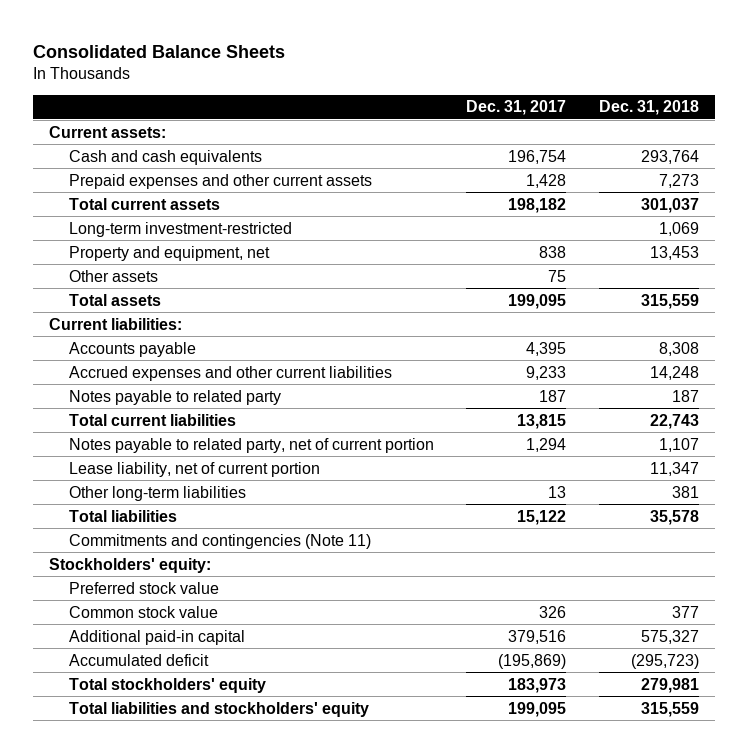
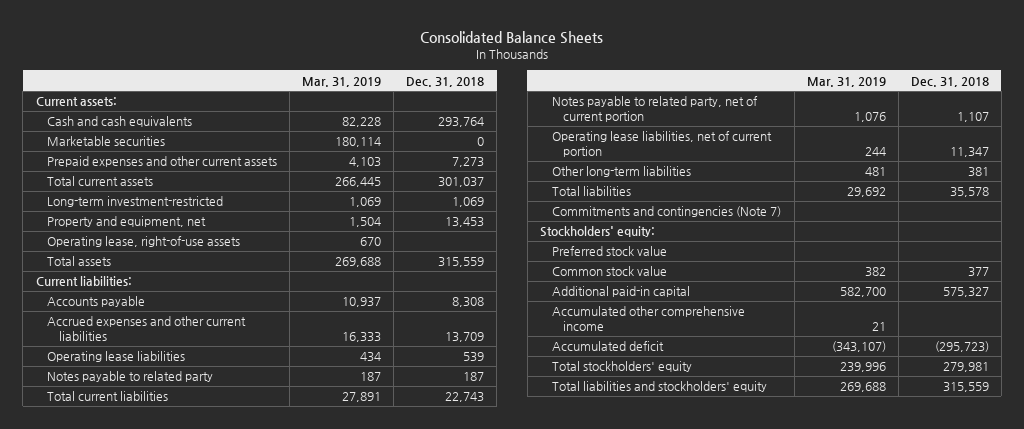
[466,100,567,116] Dec. 31, 2017 -> none
none -> [302,76,382,87] Mar. 31, 2019
none -> [47,136,166,147] Marketable securities
[69,269,159,282] Other assets -> none
none -> [47,236,241,248] Operating lease, right-of-use assets
[649,365,699,380] 14,248 -> [445,332,485,343] 13,709
none -> [47,351,186,363] Operating lease liabilities
[69,461,321,477] Lease liability, net of current portion -> [551,131,772,158] Operating lease liabilities, net of current portion
[69,533,372,549] Commitments and contingencies (Note 11) -> [551,206,781,218] Commitments and contingencies (Note 7)
none -> [551,306,745,332] Accumulated other comprehensive income

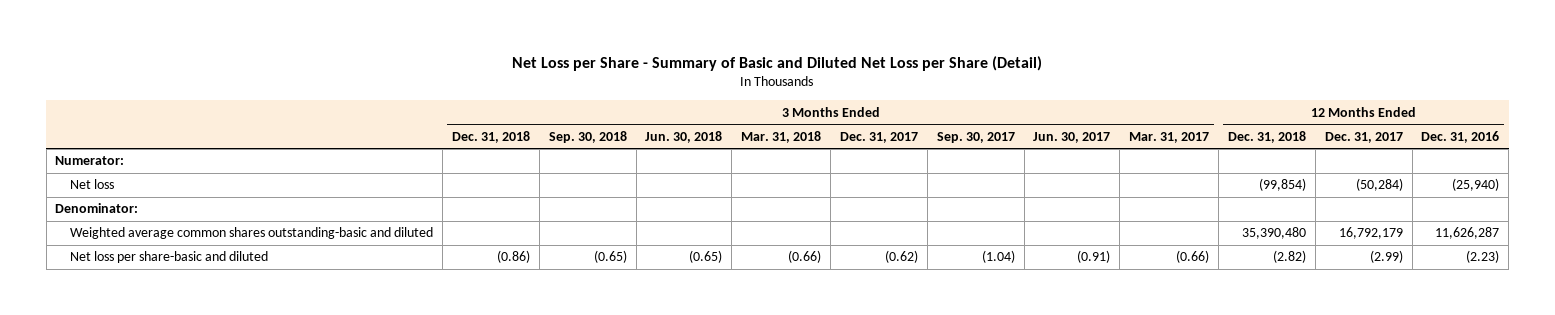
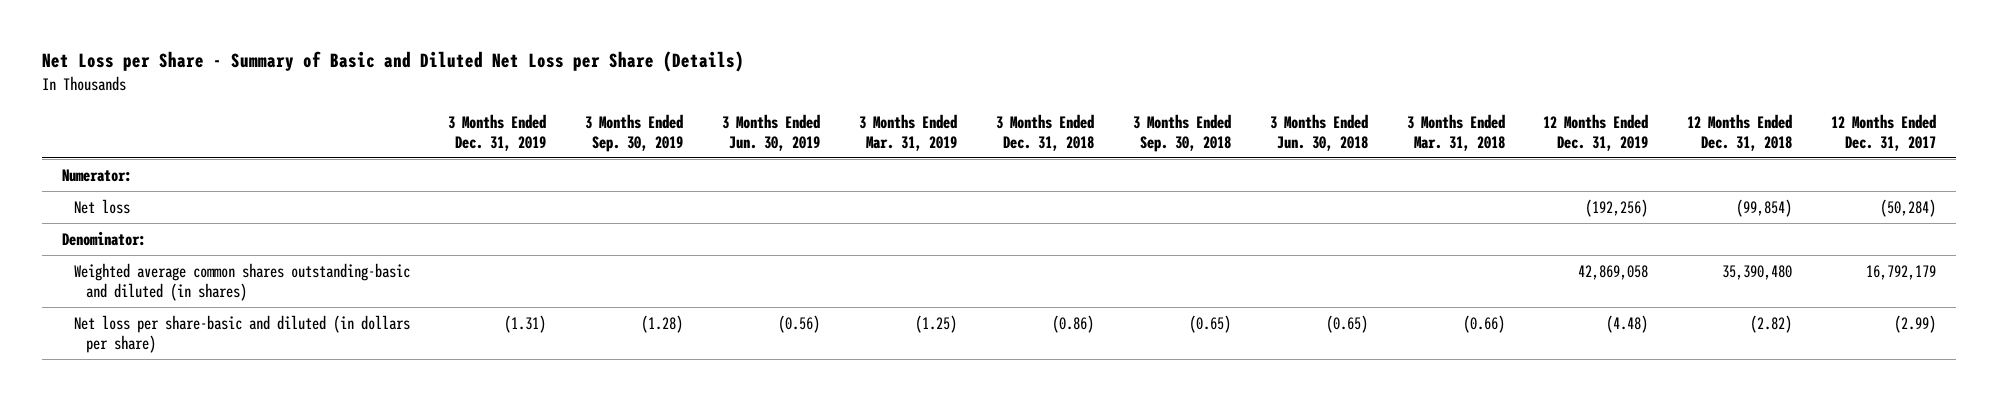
[512,55,1043,71] Net Loss per Share - Summary of Basic and Diluted Net Loss per Share (Detail) -> [42,51,745,73] Net Loss per Share - Summary of Basic and Diluted Net Loss per Share (Details)
[839,131,918,143] Dec. 31, 2017 -> none
[936,131,1015,143] Sep. 30, 2017 -> none
[1033,131,1111,143] Jun. 30, 2017 -> none
[1129,131,1210,143] Mar. 31, 2017 -> none
[1421,130,1500,143] Dec. 31, 2016 -> none
none -> [448,113,547,151] 3 Months Ended Dec. 31, 2019
none -> [585,113,684,152] 3 Months Ended Sep. 30, 2019
none -> [722,113,821,151] 3 Months Ended Jun. 30, 2019
none -> [859,113,958,151] 3 Months Ended Mar. 31, 2019
none -> [1543,113,1649,151] 12 Months Ended Dec. 31, 2019
[70,227,434,240] Weighted average common shares outstanding-basic and diluted -> [73,262,410,301] Weighted average common shares outstanding-basic and diluted (in shares)
[70,251,269,264] Net loss per share-basic and diluted -> [73,314,410,353] Net loss per share-basic and diluted (in dollars per share)

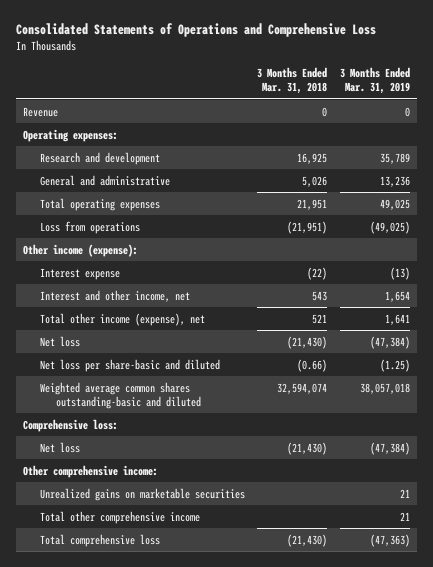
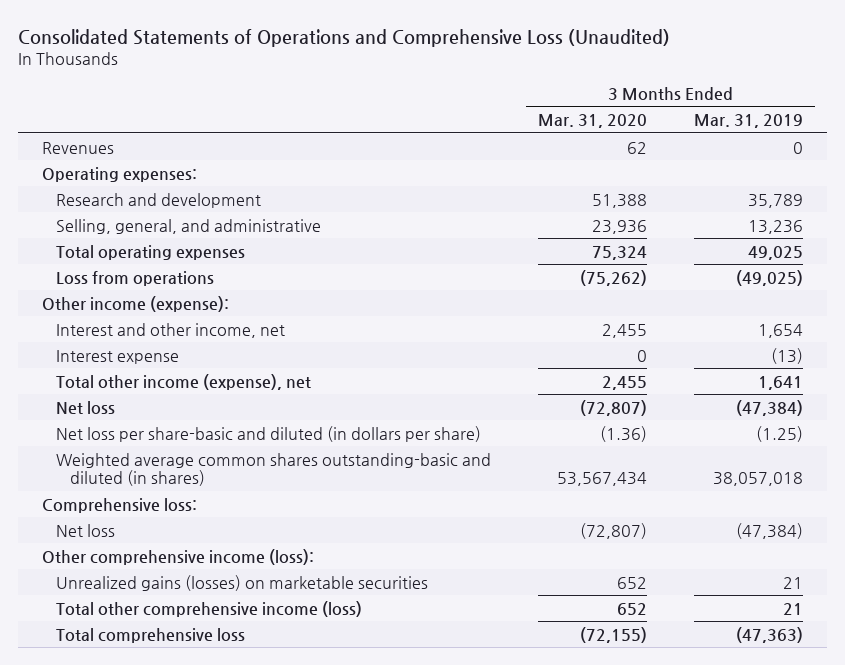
[16,23,377,38] Consolidated Statements of Operations and Comprehensive Loss -> [17,28,670,47] Consolidated Statements of Operations and Comprehensive Loss (Unaudited)
[257,66,328,95] 3 Months Ended Mar. 31, 2018 -> none
none -> [538,114,648,129] Mar. 31, 2020
[22,106,58,117] Revenue -> none
none -> [41,141,114,154] Revenues
[39,174,170,186] General and administrative -> [55,218,321,234] Selling, general, and administrative
[39,267,120,280] Interest expense -> [55,349,179,364] Interest expense
[39,358,220,372] Net loss per share-basic and diluted -> [55,425,481,442] Net loss per share-basic and diluted (in dollars per share)
[39,381,202,409] Weighted average common shares outstanding-basic and diluted -> [55,452,491,487] Weighted average common shares outstanding-basic and diluted (in shares)
[22,464,158,478] Other comprehensive income: -> [41,548,314,565] Other comprehensive income (loss):
[39,487,245,501] Unrealized gains on marketable securities -> [55,574,428,591] Unrealized gains (losses) on marketable securities
[39,510,200,524] Total other comprehensive income -> [55,600,362,617] Total other comprehensive income (loss)

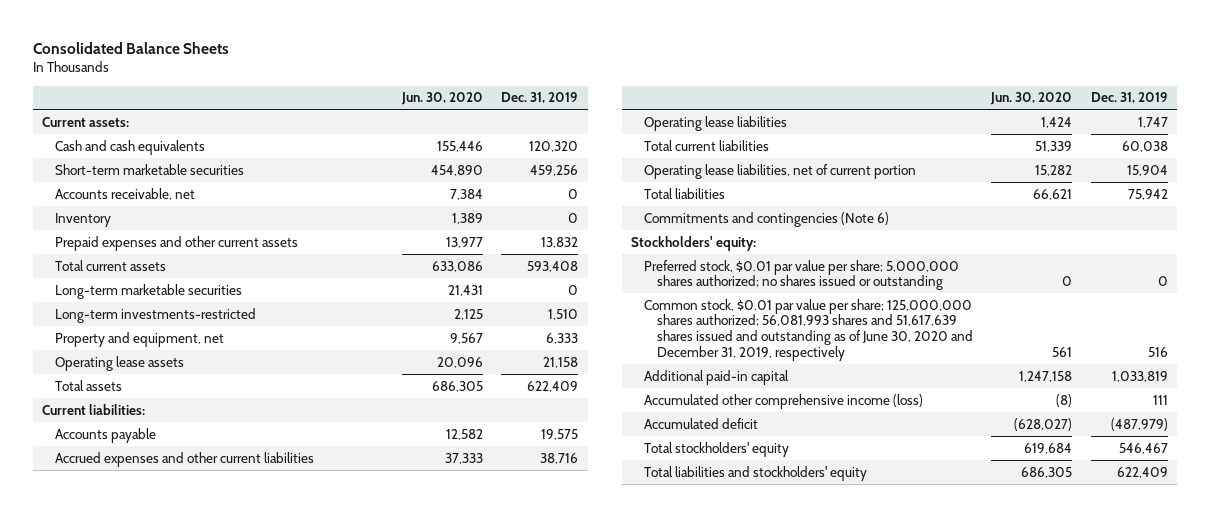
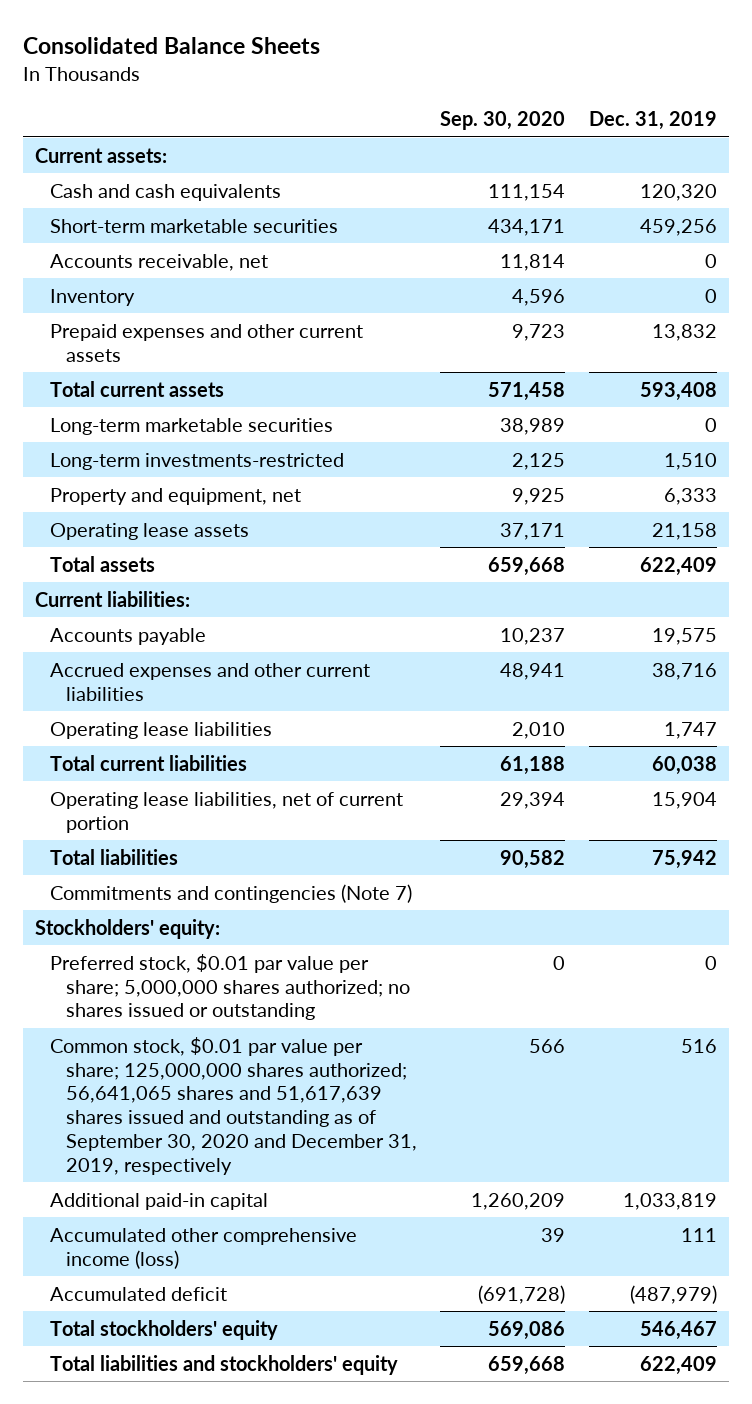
[401,92,484,106] Jun. 30, 2020 -> none
none -> [440,111,566,131] Sep. 30, 2020
[643,211,889,227] Commitments and contingencies (Note 6) -> [50,883,413,903] Commitments and contingencies (Note 7)
[643,298,973,362] Common stock, $0.01 par value per share; 125,000,000 shares authorized; 56,081,993 shares and 51,617,639 shares issued and outstanding as of June 30, 2020 and December 31, 2019, respectively -> [50,1036,417,1175] Common stock, $0.01 par value per share; 125,000,000 shares authorized; 56,641,065 shares and 51,617,639 shares issued and outstanding as of September 30, 2020 and December 31, 2019, respectively

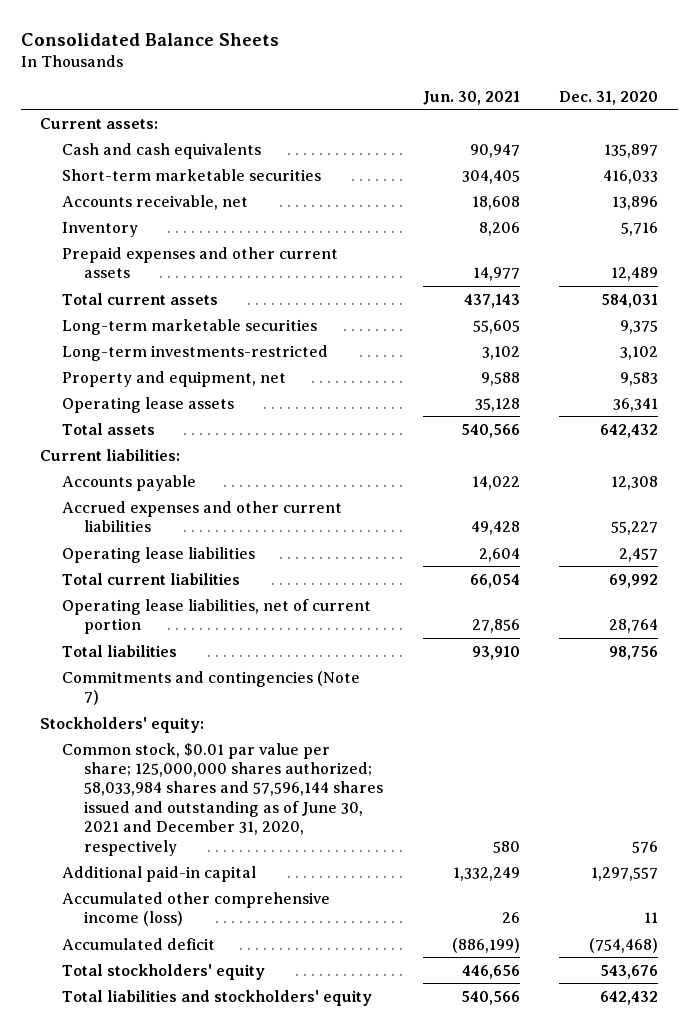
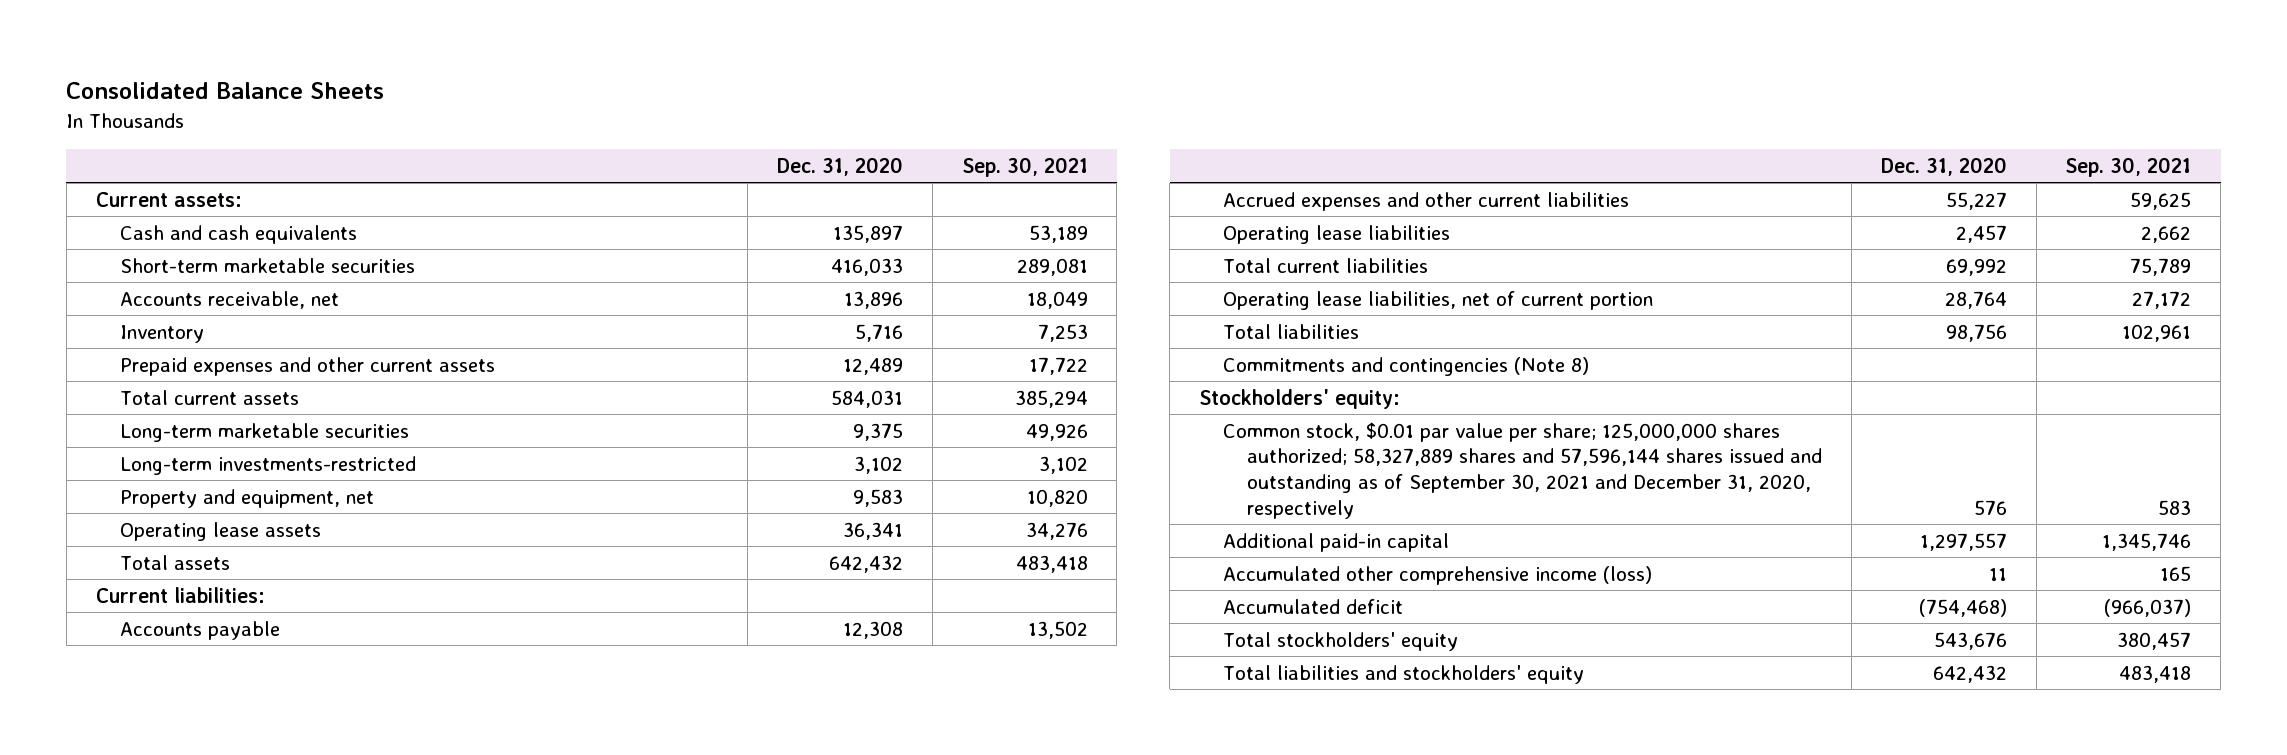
[422,90,520,105] Jun. 30, 2021 -> none
none -> [961,156,1088,177] Sep. 30, 2021
[62,670,361,706] Commitments and contingencies (Note 7) -> [1223,356,1590,376] Commitments and contingencies (Note 8)
[62,742,384,856] Common stock, $0.01 par value per share; 125,000,000 shares authorized; 58,033,984 shares and 57,596,144 shares issued and outstanding as of June 30, 2021 and December 31, 2020, respectively -> [1223,421,1823,519] Common stock, $0.01 par value per share; 125,000,000 shares authorized; 58,327,889 shares and 57,596,144 shares issued and outstanding as of September 30, 2021 and December 31, 2020, respectively

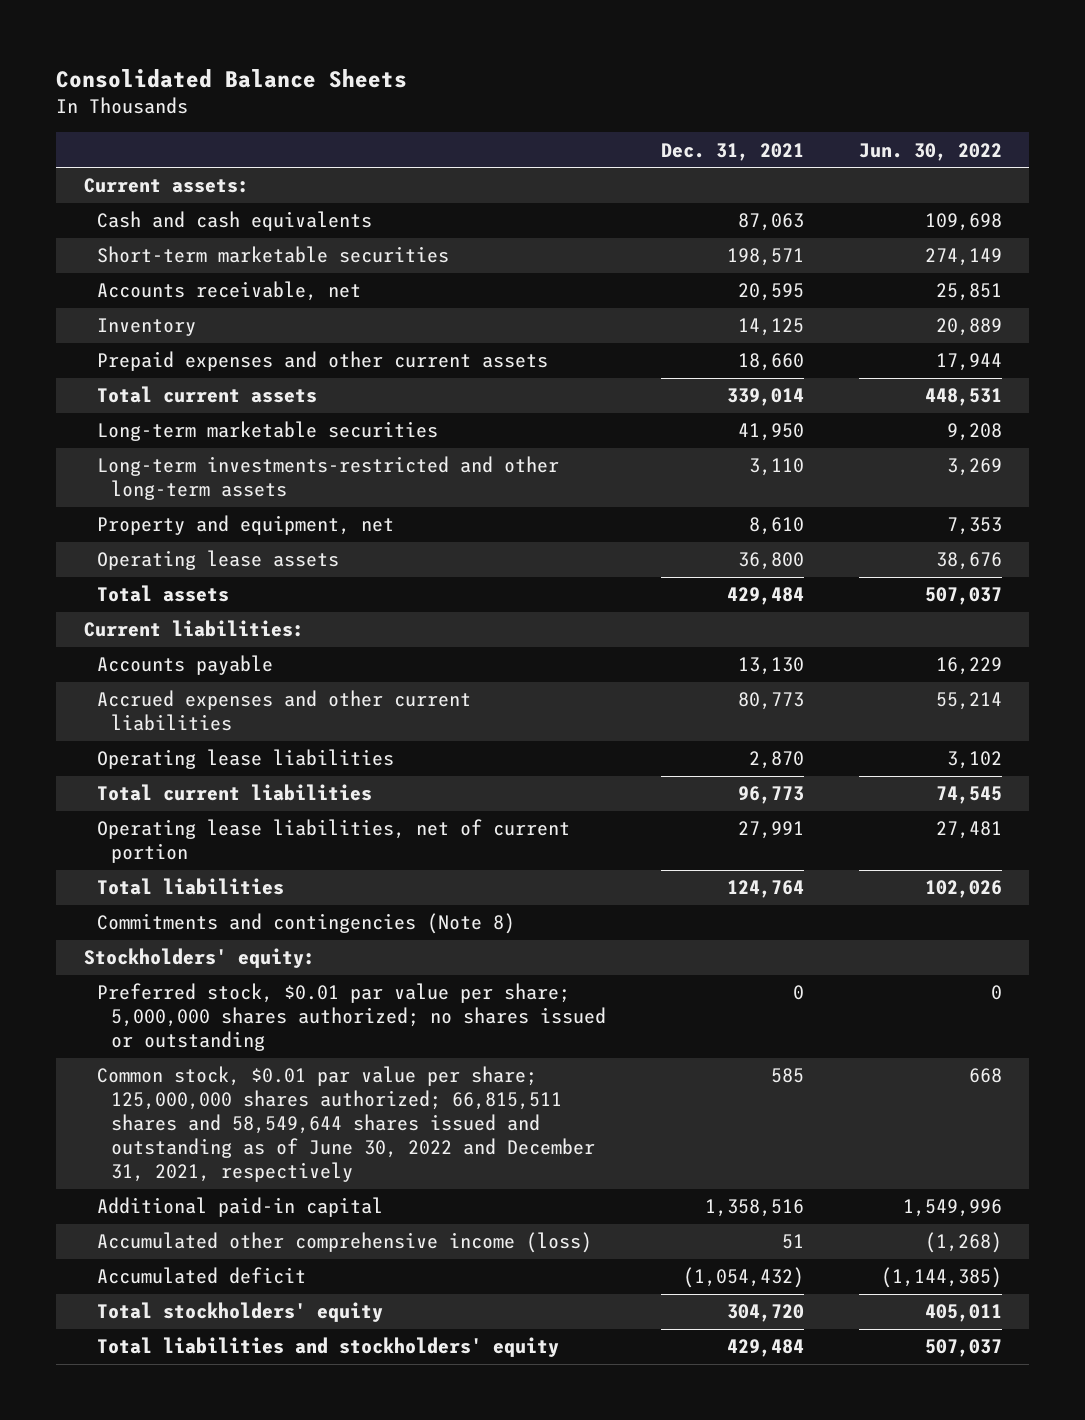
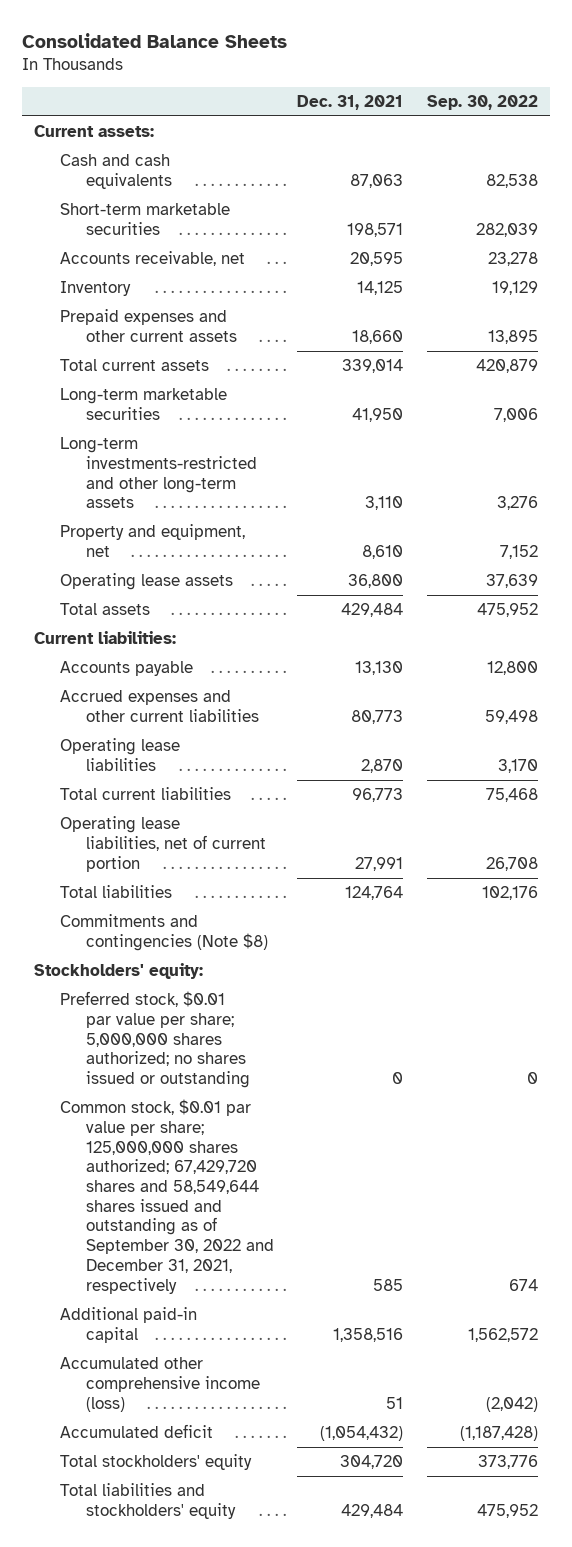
[858,142,1002,161] Jun. 30, 2022 -> none
none -> [426,94,538,110] Sep. 30, 2022
[97,913,516,935] Commitments and contingencies (Note 8) -> [59,914,268,951] Commitments and contingencies (Note $8)
[97,1066,596,1183] Common stock, $0.01 par value per share; 125,000,000 shares authorized; 66,815,511 shares and 58,549,644 shares issued and outstanding as of June 30, 2022 and December 31, 2021, respectively -> [59,1099,274,1294] Common stock, $0.01 par value per share; 125,000,000 shares authorized; 67,429,720 shares and 58,549,644 shares issued and outstanding as of September 30, 2022 and December 31, 2021, respectively

